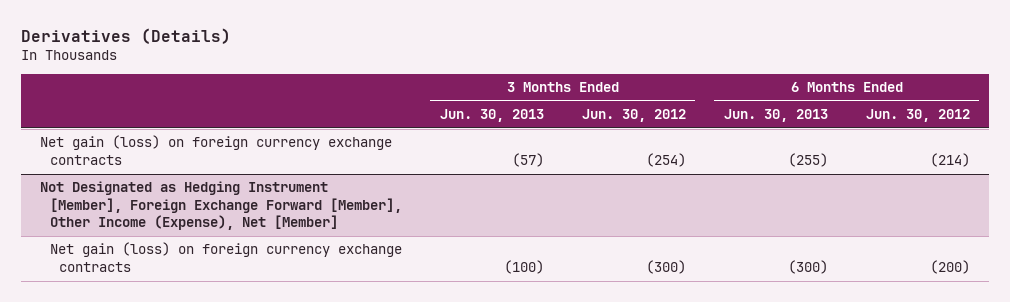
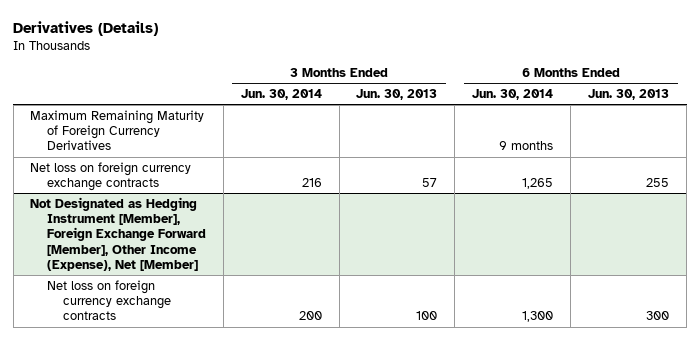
[581,109,686,123] Jun. 30, 2012 -> none
[865,109,970,123] Jun. 30, 2012 -> none
none -> [240,89,322,101] Jun. 30, 2014
none -> [472,89,554,101] Jun. 30, 2014
none -> [30,109,205,151] Maximum Remaining Maturity of Foreign Currency Derivatives
[40,135,393,165] Net gain (loss) on foreign currency exchange contracts -> [30,161,192,192] Net loss on foreign currency exchange contracts
[511,152,544,167] (57) -> [422,178,438,188] 57
[787,152,828,167] (255) -> [646,178,670,188] 255
[49,242,402,272] Net gain (loss) on foreign currency exchange contracts -> [46,279,172,321] Net loss on foreign currency exchange contracts
[503,259,544,274] (100) -> [416,311,438,321] 100
[787,259,828,274] (300) -> [646,311,670,321] 300

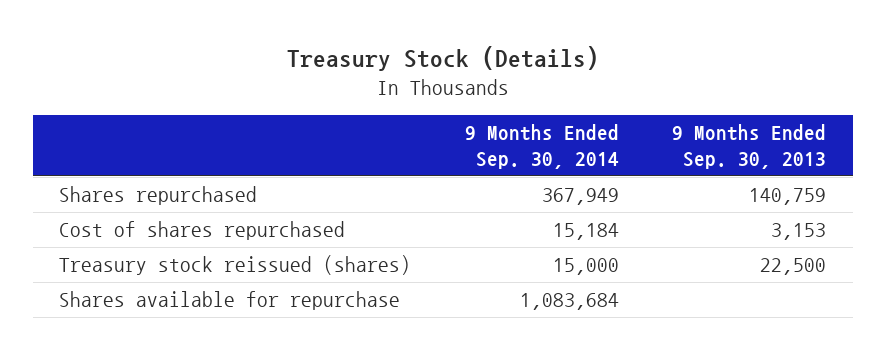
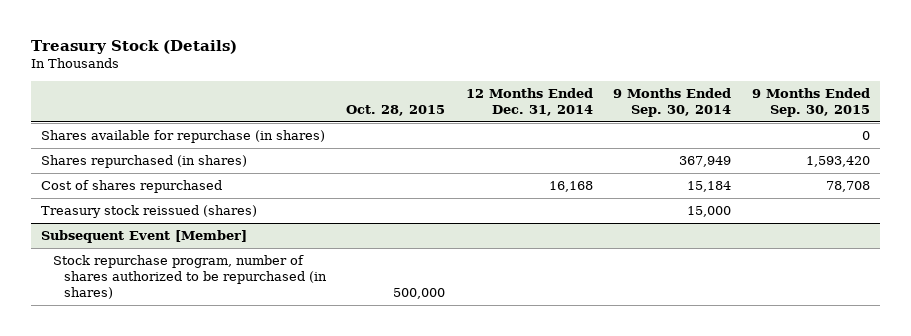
[671,124,826,170] 9 Months Ended Sep. 30, 2013 -> none
none -> [346,104,446,116] Oct. 28, 2015
none -> [465,88,593,116] 12 Months Ended Dec. 31, 2014
none -> [751,88,870,117] 9 Months Ended Sep. 30, 2015
none -> [41,130,326,144] Shares available for repurchase (in shares)
[59,186,258,206] Shares repurchased -> [41,155,248,169] Shares repurchased (in shares)
[59,291,401,311] Shares available for repurchase -> none
none -> [41,230,248,244] Subsequent Event [Member]
none -> [52,255,327,299] Stock repurchase program, number of shares authorized to be repurchased (in shares)

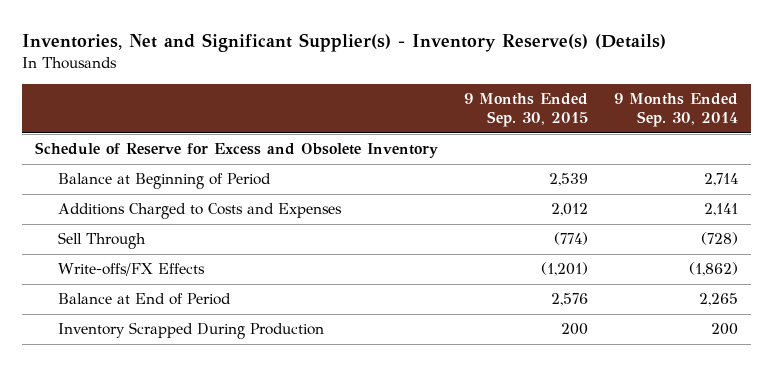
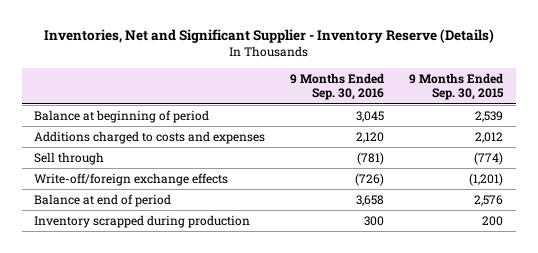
[22,32,667,52] Inventories, Net and Significant Supplier(s) - Inventory Reserve(s) (Details) -> [43,29,494,44] Inventories, Net and Significant Supplier - Inventory Reserve (Details)
[614,93,739,128] 9 Months Ended Sep. 30, 2014 -> none
none -> [290,72,385,101] 9 Months Ended Sep. 30, 2016
[35,142,439,159] Schedule of Reserve for Excess and Obsolete Inventory -> none
[58,173,272,190] Balance at Beginning of Period -> [34,109,210,123] Balance at beginning of period
[58,203,343,220] Additions Charged to Costs and Expenses -> [34,130,266,144] Additions charged to costs and expenses
[58,232,147,250] Sell Through -> [34,151,105,165] Sell through
[58,263,206,277] Write-offs/FX Effects -> [34,172,229,186] Write-off/foreign exchange effects
[58,293,232,306] Balance at End of Period -> [34,193,172,207] Balance at end of period
[58,322,325,340] Inventory Scrapped During Production -> [34,214,251,228] Inventory scrapped during production

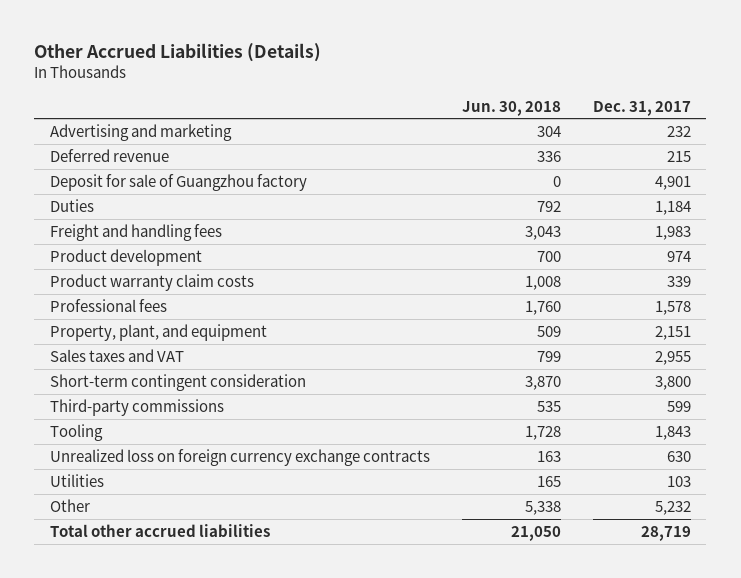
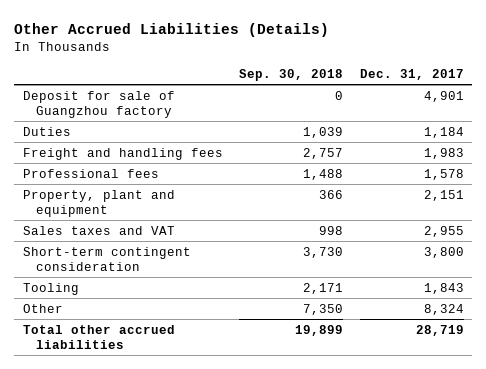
[461,100,561,116] Jun. 30, 2018 -> none
none -> [239,68,344,81] Sep. 30, 2018
[50,123,233,141] Advertising and marketing -> none
[50,148,170,162] Deferred revenue -> none
[50,248,203,266] Product development -> none
[50,273,255,291] Product warranty claim costs -> none
[50,323,268,341] Property, plant, and equipment -> [22,189,175,217] Property, plant and equipment
[50,398,225,416] Third-party commissions -> none
[50,448,431,466] Unrealized loss on foreign currency exchange contracts -> none
[50,473,105,487] Utilities -> none
[654,500,691,515] 5,232 -> [423,303,464,315] 8,324

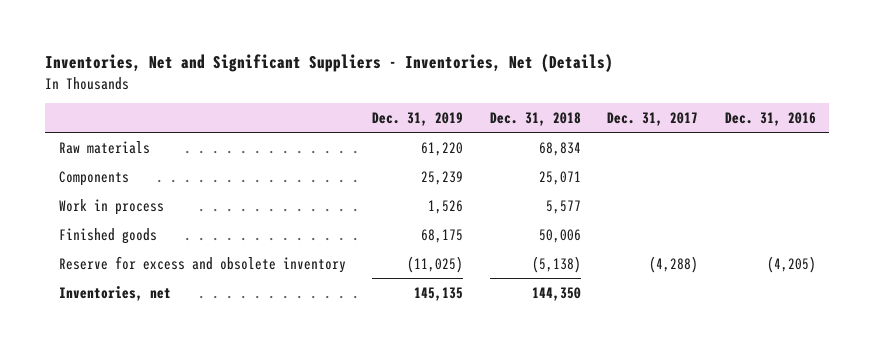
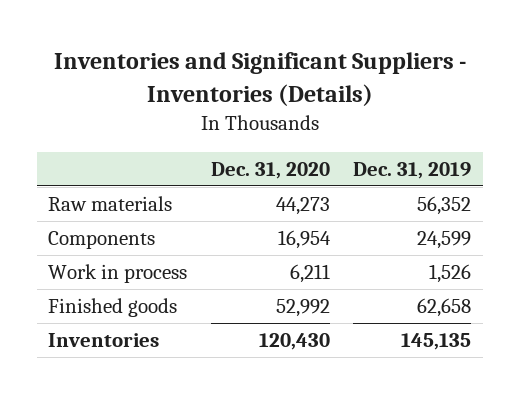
[45,54,614,73] Inventories, Net and Significant Suppliers - Inventories, Net (Details) -> [53,52,466,107] Inventories and Significant Suppliers - Inventories (Details)
[489,111,581,126] Dec. 31, 2018 -> none
[607,111,699,126] Dec. 31, 2017 -> none
[724,111,816,126] Dec. 31, 2016 -> none
none -> [210,161,330,179] Dec. 31, 2020
[421,141,464,156] 61,220 -> [417,196,472,216] 56,352
[421,170,464,185] 25,239 -> [417,231,472,250] 24,599
[58,255,346,273] Reserve for excess and obsolete inventory -> none
[421,228,464,243] 68,175 -> [417,298,472,318] 62,658
[58,285,171,301] Inventories, net -> [48,333,160,348] Inventories

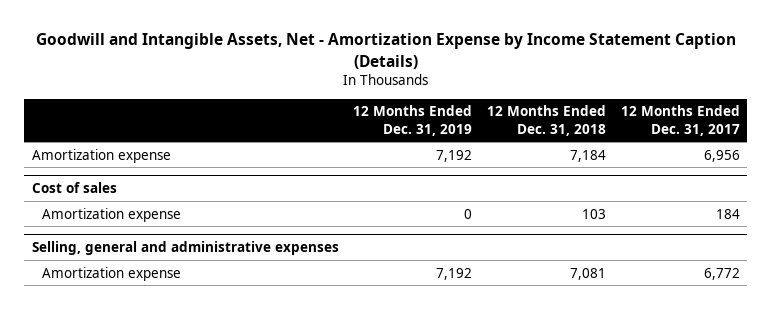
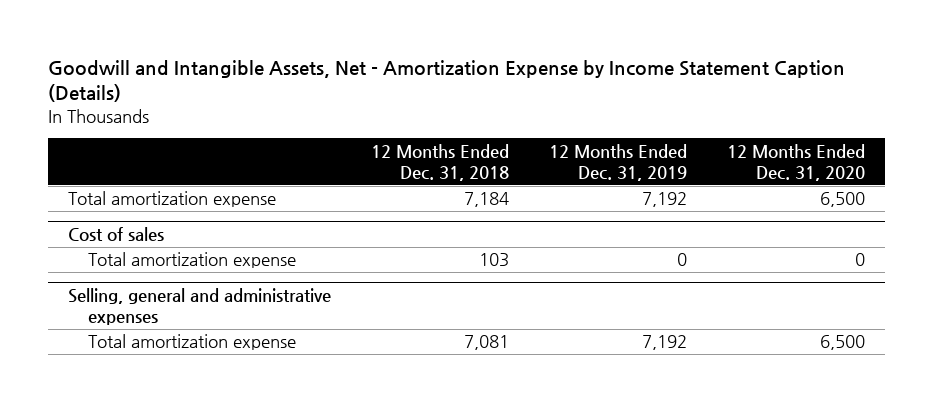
[620,105,740,136] 12 Months Ended Dec. 31, 2017 -> none
none -> [727,143,866,181] 12 Months Ended Dec. 31, 2020
[31,148,171,163] Amortization expense -> [68,191,277,208] Total amortization expense
[41,207,181,222] Amortization expense -> [88,252,297,269] Total amortization expense
[41,266,181,281] Amortization expense -> [88,334,297,351] Total amortization expense

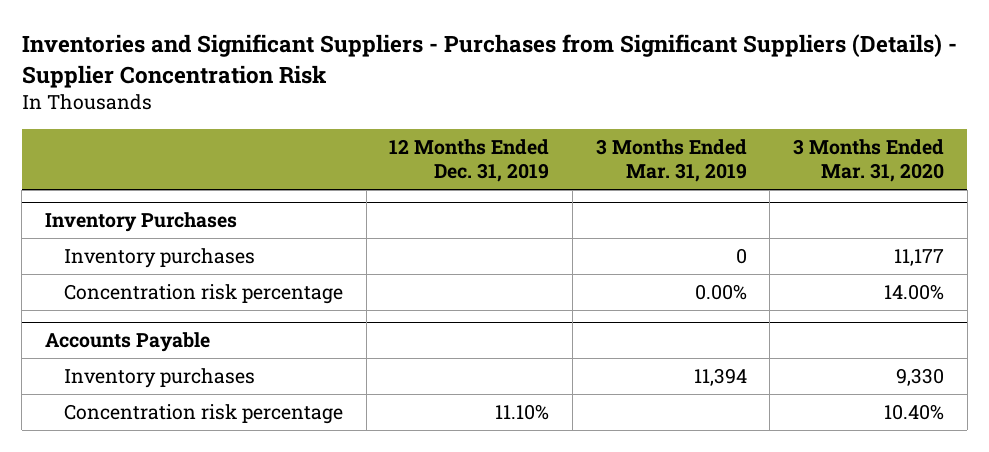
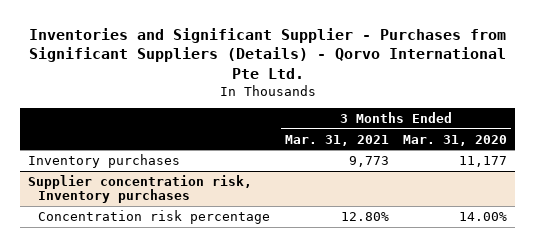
[21,34,957,88] Inventories and Significant Suppliers - Purchases from Significant Suppliers (Details) - Supplier Concentration Risk -> [28,27,506,79] Inventories and Significant Supplier - Purchases from Significant Suppliers (Details) - Qorvo International Pte Ltd.
[389,139,550,183] 12 Months Ended Dec. 31, 2019 -> none
[595,139,747,183] 3 Months Ended Mar. 31, 2019 -> none
none -> [284,134,389,146] Mar. 31, 2021
[45,212,238,233] Inventory Purchases -> none
none -> [27,174,252,204] Supplier concentration risk, Inventory purchases
[45,332,211,353] Accounts Payable -> none
[63,368,255,389] Inventory purchases -> none
[63,404,343,425] Concentration risk percentage -> none

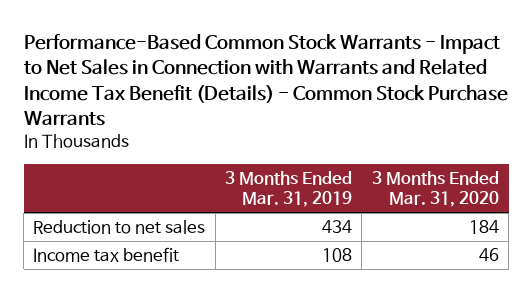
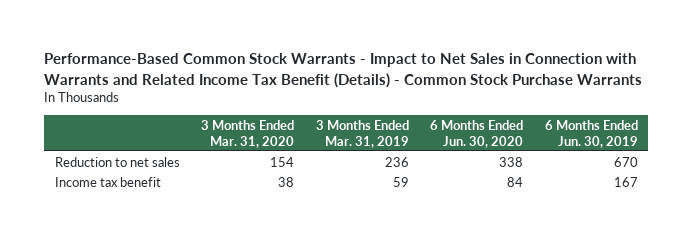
none -> [430,120,524,148] 6 Months Ended Jun. 30, 2020
none -> [544,120,638,148] 6 Months Ended Jun. 30, 2019
[322,220,353,234] 434 -> [384,156,409,167] 236
[468,220,499,235] 184 -> [270,156,295,167] 154
[322,248,353,263] 108 -> [392,176,409,187] 59
[478,248,499,262] 46 -> [278,176,295,187] 38

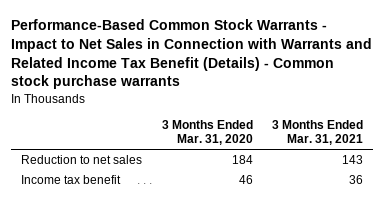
[44,53,643,88] Performance-Based Common Stock Warrants - Impact to Net Sales in Connection with Warrants and Related Income Tax Benefit (Details) - Common Stock Purchase Warrants -> [11,19,373,90] Performance-Based Common Stock Warrants - Impact to Net Sales in Connection with Warrants and Related Income Tax Benefit (Details) - Common stock purchase warrants
[315,120,409,148] 3 Months Ended Mar. 31, 2019 -> none
[430,120,524,148] 6 Months Ended Jun. 30, 2020 -> none
[544,120,638,148] 6 Months Ended Jun. 30, 2019 -> none
none -> [271,119,363,146] 3 Months Ended Mar. 31, 2021
[270,156,295,167] 154 -> [231,155,253,165] 184
[278,176,295,187] 38 -> [238,175,253,185] 46

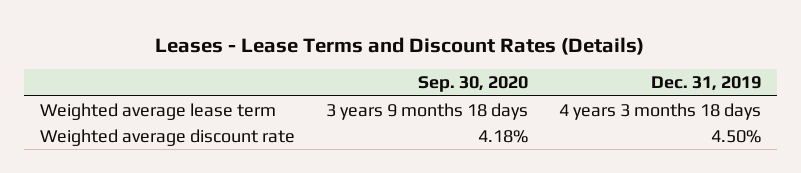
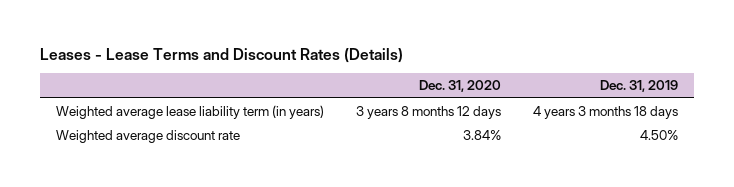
[417,76,528,93] Sep. 30, 2020 -> none
none -> [418,80,501,93] Dec. 31, 2020
[39,102,276,120] Weighted average lease term -> [55,105,324,120] Weighted average lease liability term (in years)

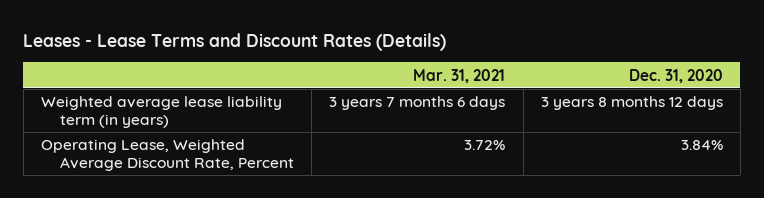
[600,80,679,93] Dec. 31, 2019 -> none
none -> [413,68,506,83] Mar. 31, 2021
[55,130,240,144] Weighted average discount rate -> [40,139,294,171] Operating Lease, Weighted Average Discount Rate, Percent

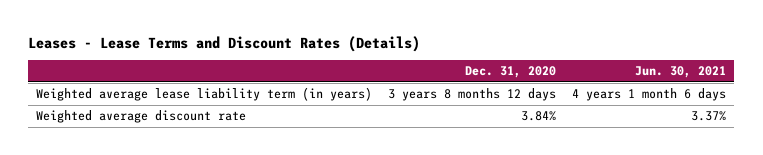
[413,68,506,83] Mar. 31, 2021 -> none
none -> [635,66,727,79] Jun. 30, 2021
[40,139,294,171] Operating Lease, Weighted Average Discount Rate, Percent -> [36,110,247,124] Weighted average discount rate

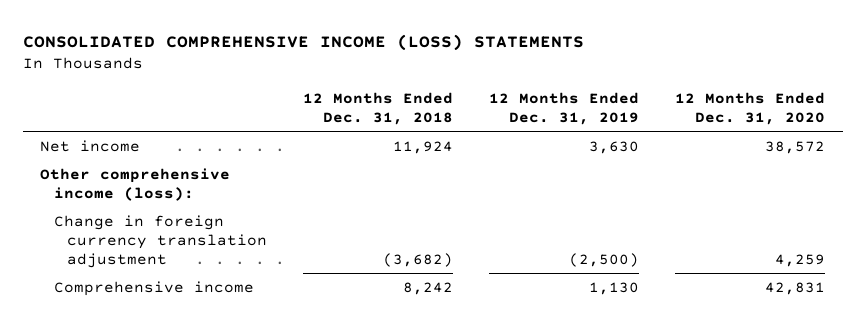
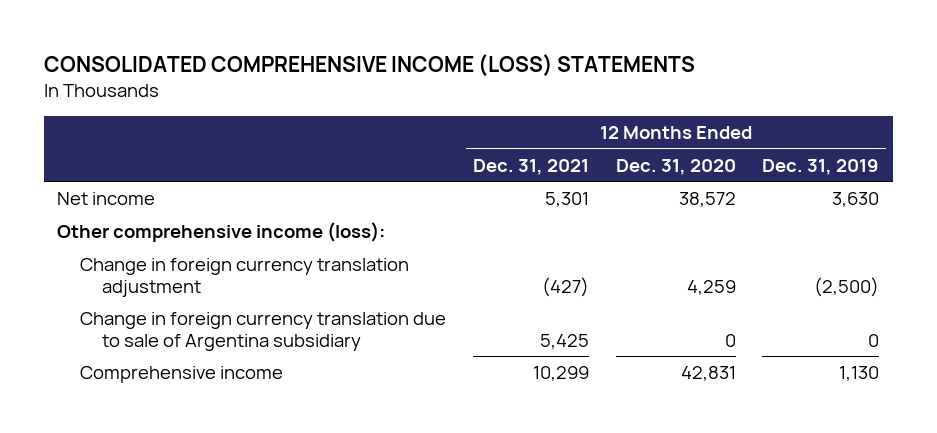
[302,91,453,125] 12 Months Ended Dec. 31, 2018 -> none
none -> [472,158,589,175] Dec. 31, 2021
none -> [79,312,446,351] Change in foreign currency translation due to sale of Argentina subsidiary

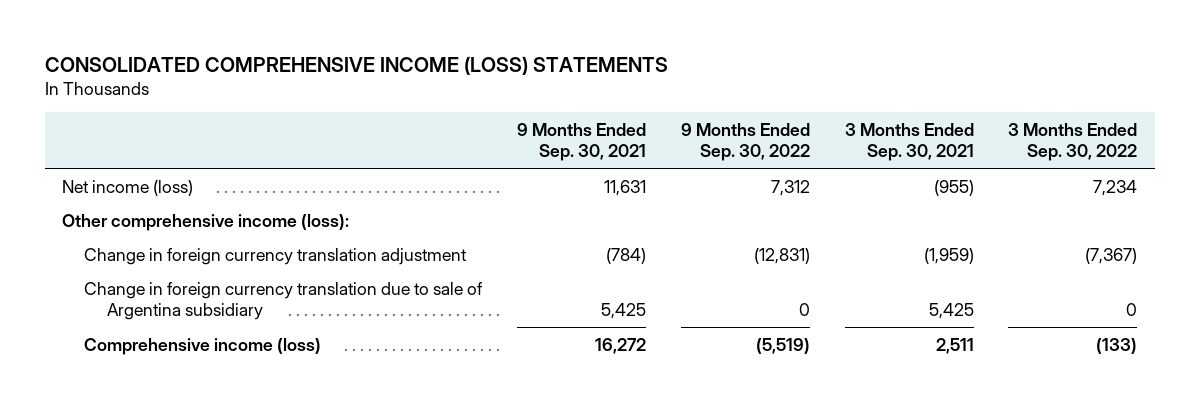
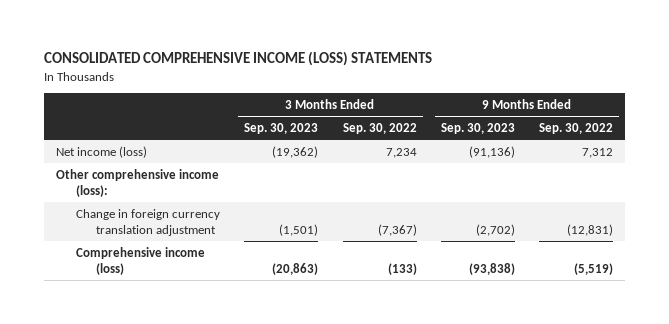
[517,123,647,162] 9 Months Ended Sep. 30, 2021 -> none
[844,123,974,162] 3 Months Ended Sep. 30, 2021 -> none
none -> [244,122,319,134] Sep. 30, 2023
none -> [440,122,515,134] Sep. 30, 2023
[84,281,484,320] Change in foreign currency translation due to sale of Argentina subsidiary -> none

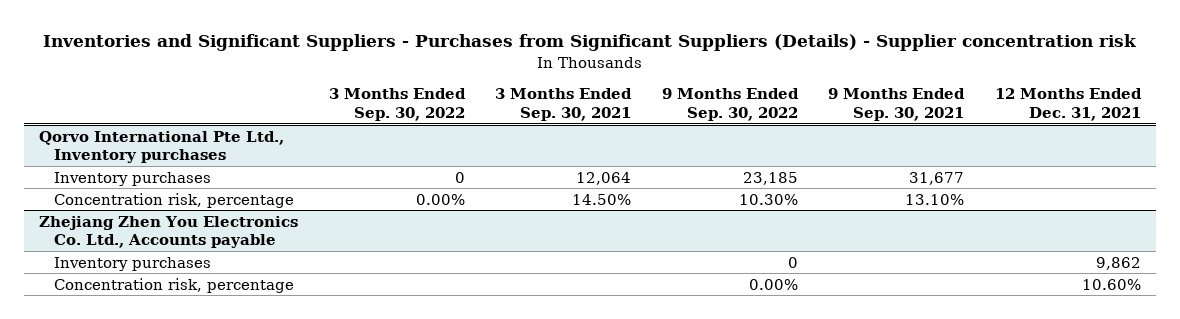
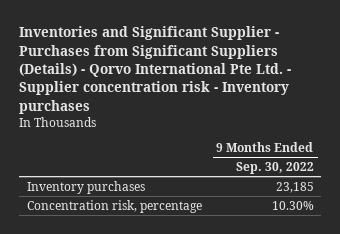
[42,34,1137,52] Inventories and Significant Suppliers - Purchases from Significant Suppliers (Details) - Supplier concentration risk -> [18,26,291,114] Inventories and Significant Supplier - Purchases from Significant Suppliers (Details) - Qorvo International Pte Ltd. - Supplier concentration risk - Inventory purchases
[328,88,466,121] 3 Months Ended Sep. 30, 2022 -> none
[495,88,633,121] 3 Months Ended Sep. 30, 2021 -> none
[828,88,966,121] 9 Months Ended Sep. 30, 2021 -> none
[994,88,1142,121] 12 Months Ended Dec. 31, 2021 -> none
[39,130,285,164] Qorvo International Pte Ltd., Inventory purchases -> none
[39,215,299,249] Zhejiang Zhen You Electronics Co. Ltd., Accounts payable -> none
[53,256,211,271] Inventory purchases -> none
[53,277,294,293] Concentration risk, percentage -> none

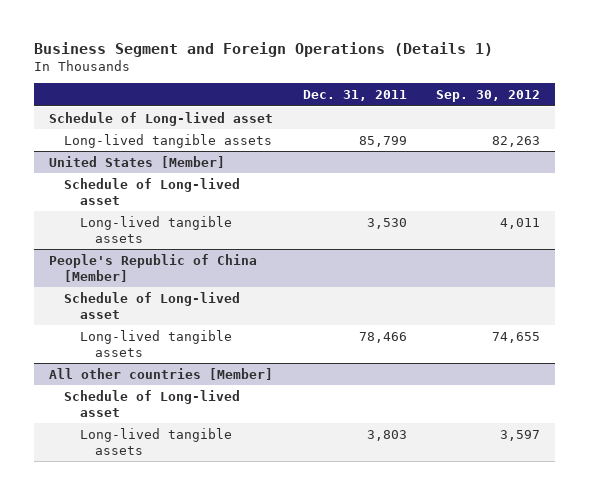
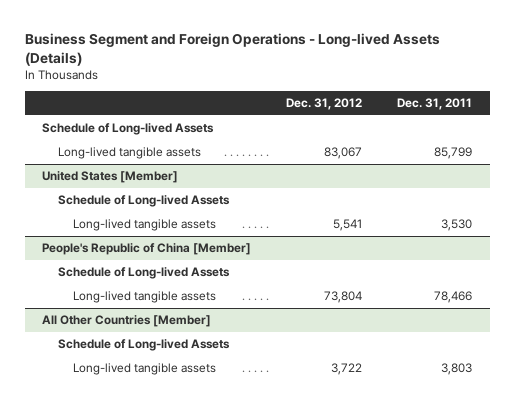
[34,41,494,57] Business Segment and Foreign Operations (Details 1) -> [24,32,440,66] Business Segment and Foreign Operations - Long-lived Assets (Details)
[436,90,541,103] Sep. 30, 2012 -> none
none -> [286,98,363,111] Dec. 31, 2012
[48,111,273,126] Schedule of Long-lived asset -> [42,123,215,136] Schedule of Long-lived Assets
[64,177,241,205] Schedule of Long-lived asset -> [57,195,230,208] Schedule of Long-lived Assets
[64,291,241,319] Schedule of Long-lived asset -> [57,267,230,280] Schedule of Long-lived Assets
[48,367,273,380] All other countries [Member] -> [42,315,212,328] All Other Countries [Member]
[64,389,241,417] Schedule of Long-lived asset -> [57,339,230,352] Schedule of Long-lived Assets

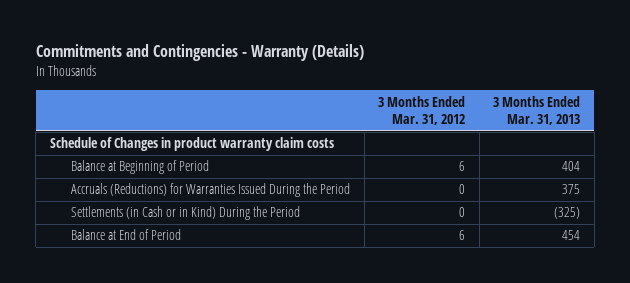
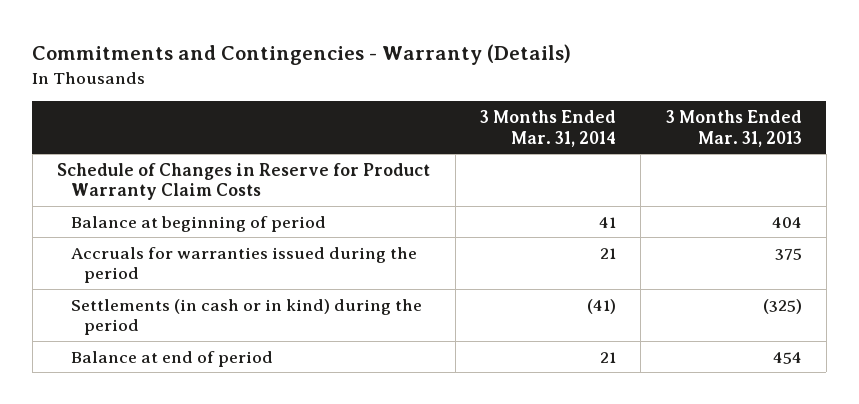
[378,95,466,126] 3 Months Ended Mar. 31, 2012 -> none
none -> [479,110,616,147] 3 Months Ended Mar. 31, 2014
[49,137,334,152] Schedule of Changes in product warranty claim costs -> [57,162,431,201] Schedule of Changes in Reserve for Product Warranty Claim Costs
[71,160,210,175] Balance at Beginning of Period -> [70,215,326,232] Balance at beginning of period
[71,183,351,198] Accruals (Reductions) for Warranties Issued During the Period -> [70,246,417,284] Accruals for warranties issued during the period
[71,206,301,221] Settlements (in Cash or in Kind) During the Period -> [70,298,422,336] Settlements (in cash or in kind) during the period
[71,229,182,241] Balance at End of Period -> [70,350,273,367] Balance at end of period

